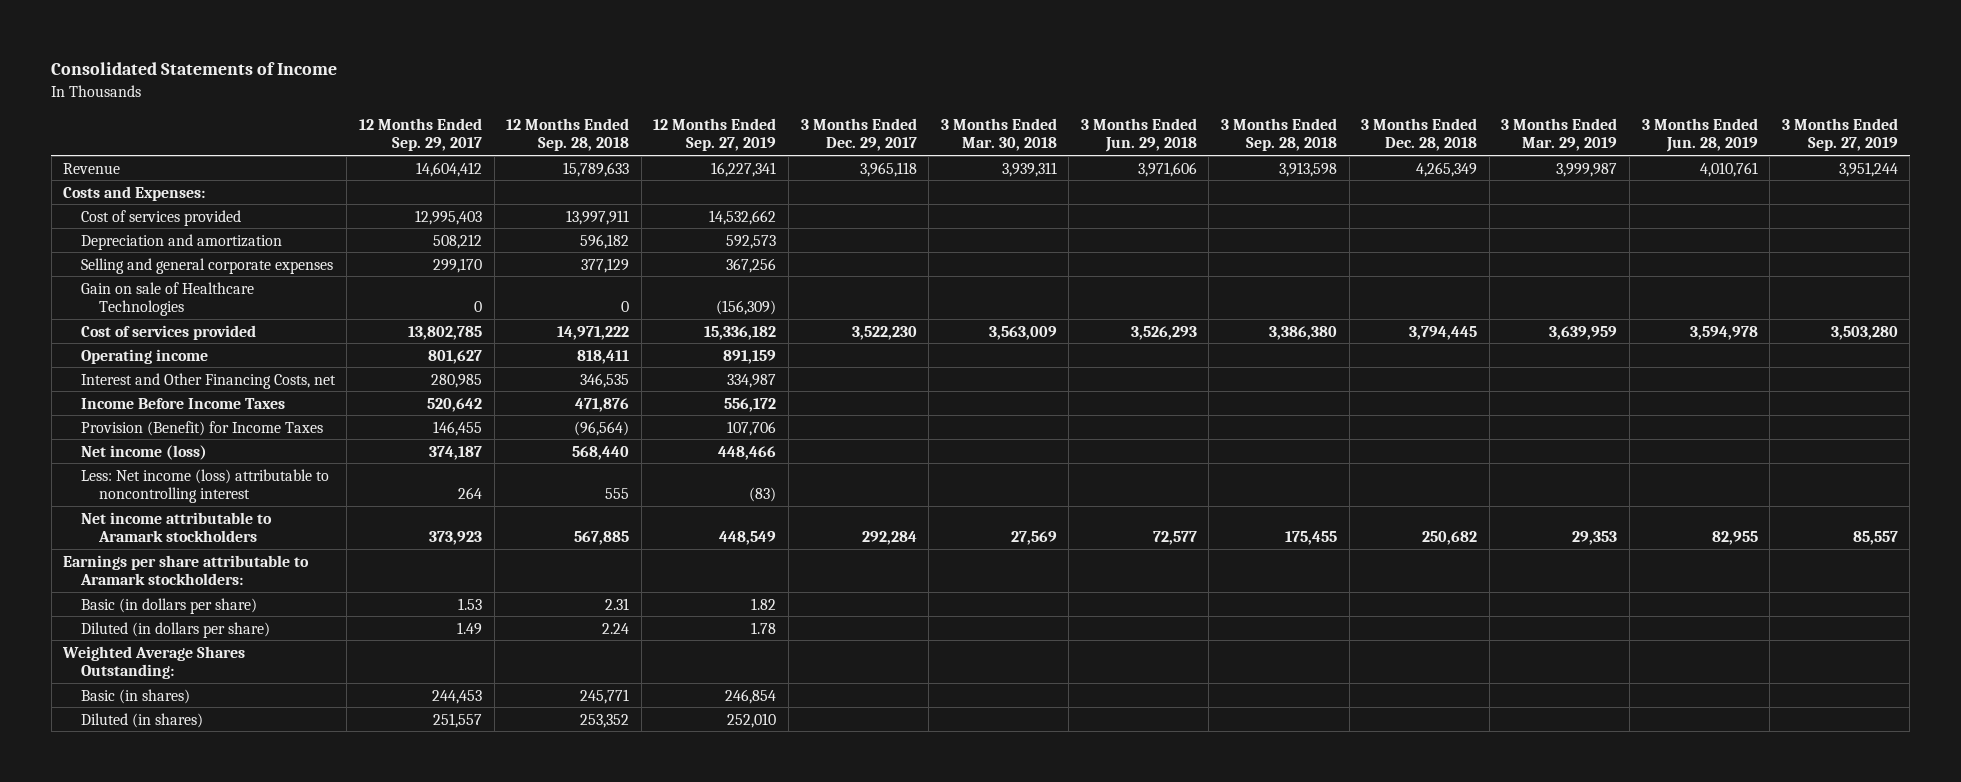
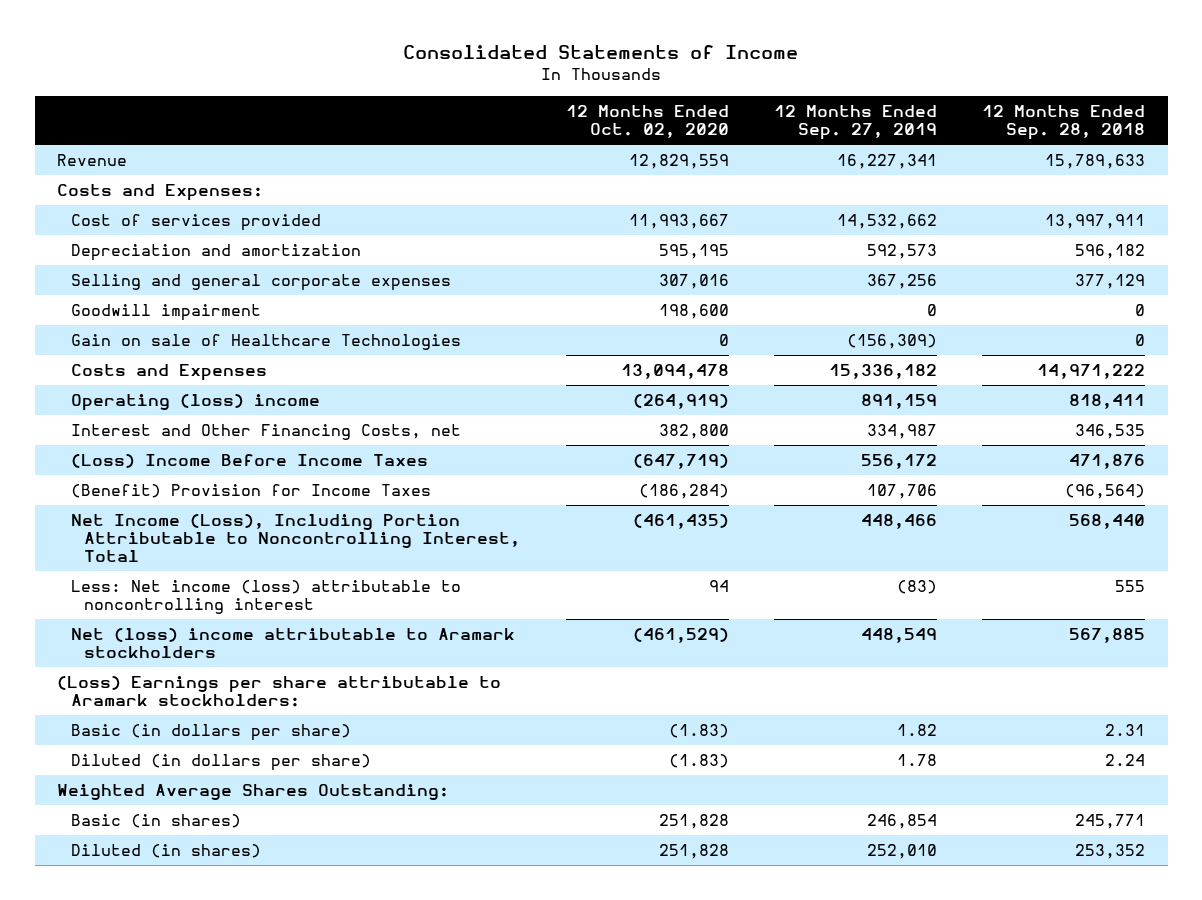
[359,117,483,152] 12 Months Ended Sep. 29, 2017 -> none
[800,117,917,152] 3 Months Ended Dec. 29, 2017 -> none
[940,117,1057,152] 3 Months Ended Mar. 30, 2018 -> none
[1080,117,1197,153] 3 Months Ended Jun. 29, 2018 -> none
[1221,117,1338,152] 3 Months Ended Sep. 28, 2018 -> none
[1361,117,1478,152] 3 Months Ended Dec. 28, 2018 -> none
[1501,117,1618,152] 3 Months Ended Mar. 29, 2019 -> none
[1641,117,1758,153] 3 Months Ended Jun. 28, 2019 -> none
[1781,117,1898,152] 3 Months Ended Sep. 27, 2019 -> none
none -> [565,105,729,139] 12 Months Ended Oct. 02, 2020
none -> [70,303,261,321] Goodwill impairment
[80,324,256,340] Cost of services provided -> [70,363,267,381] Costs and Expenses
[80,348,208,364] Operating income -> [70,393,320,411] Operating (loss) income
[80,397,285,409] Income Before Income Taxes -> [70,453,428,468] (Loss) Income Before Income Taxes
[80,420,323,436] Provision (Benefit) for Income Taxes -> [70,483,431,498] (Benefit) Provision for Income Taxes
[80,444,207,460] Net income (loss) -> [70,513,521,563] Net Income (Loss), Including Portion Attributable to Noncontrolling Interest, Total
[80,511,272,543] Net income attributable to Aramark stockholders -> [70,627,515,659] Net (loss) income attributable to Aramark stockholders
[63,554,310,586] Earnings per share attributable to Aramark stockholders: -> [57,675,502,708] (Loss) Earnings per share attributable to Aramark stockholders:

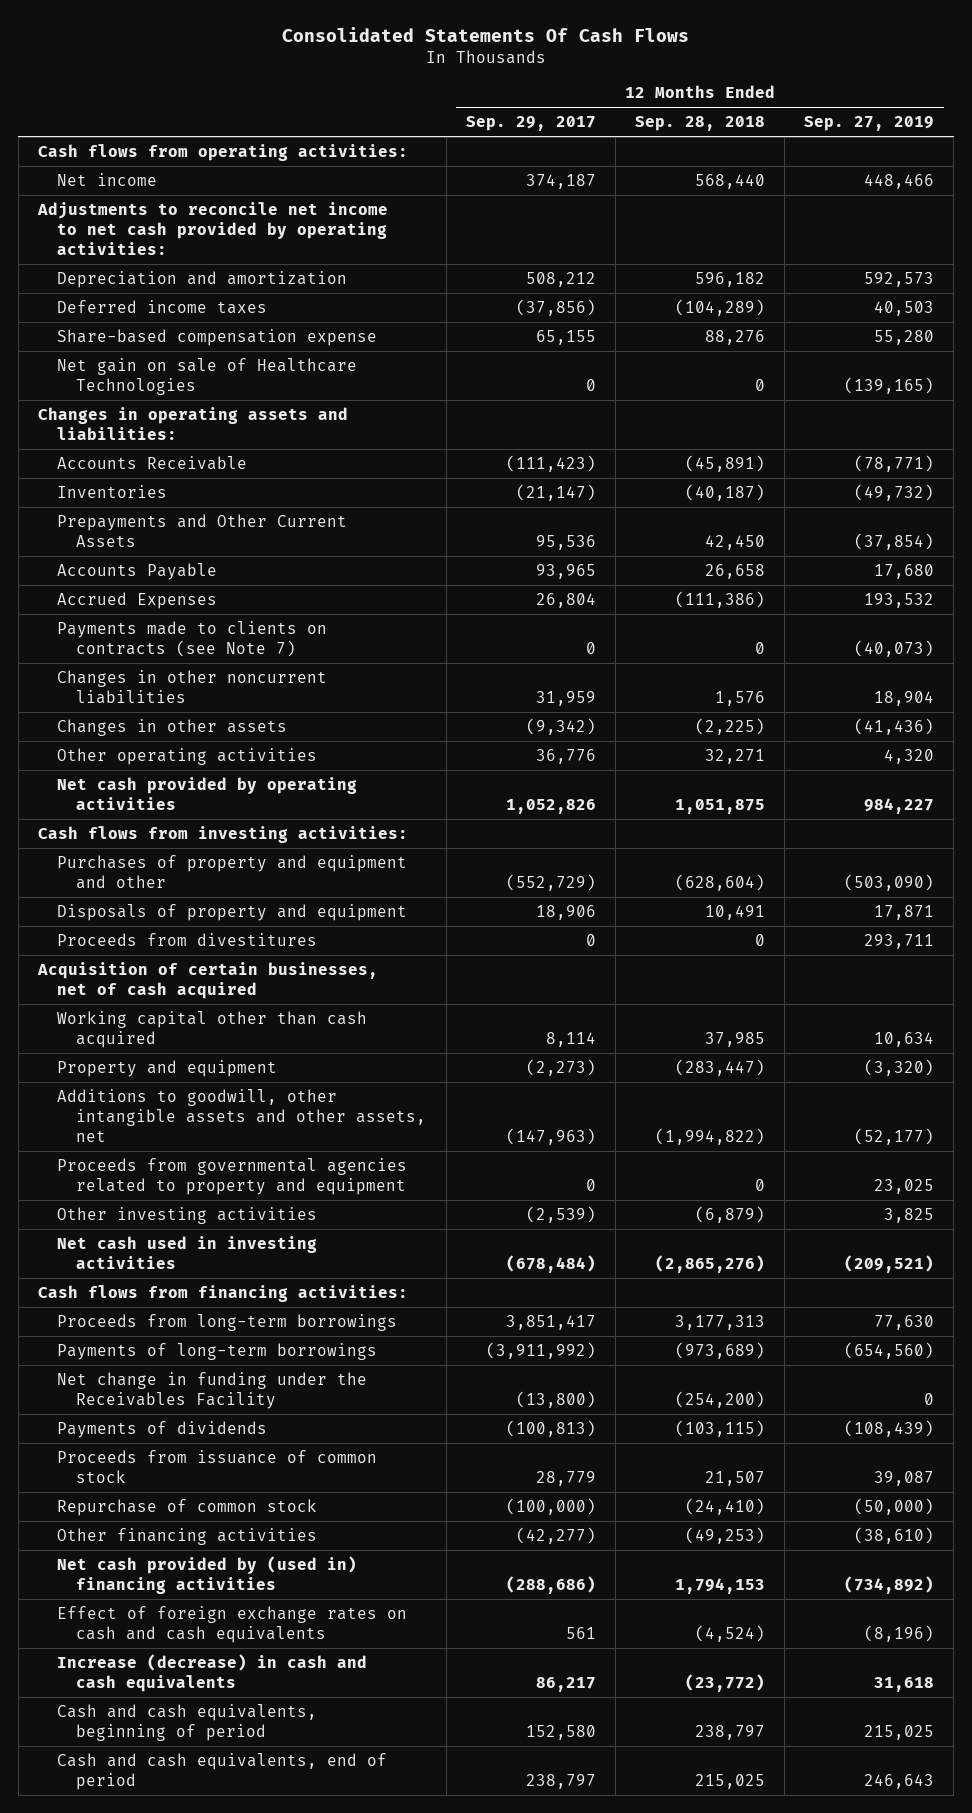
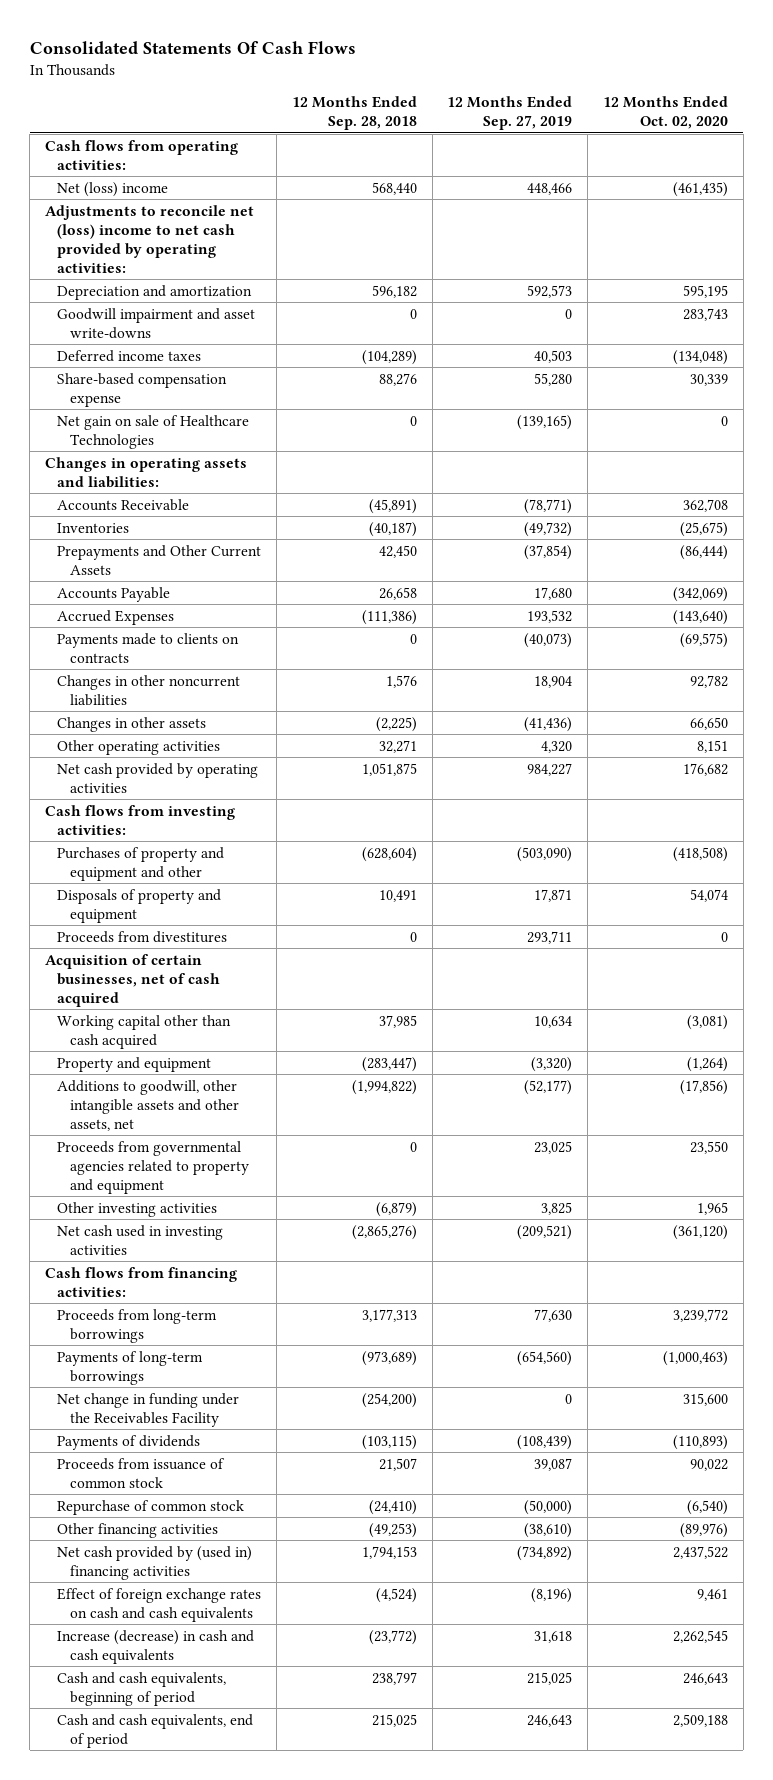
[465,116,596,132] Sep. 29, 2017 -> none
none -> [602,96,728,130] 12 Months Ended Oct. 02, 2020
[57,172,158,186] Net income -> [57,181,169,197] Net (loss) income
[36,201,388,255] Adjustments to reconcile net income to net cash provided by operating activities: -> [45,204,255,273] Adjustments to reconcile net (loss) income to net cash provided by operating activities:
none -> [57,307,256,339] Goodwill impairment and asset write-downs
[57,620,328,657] Payments made to clients on contracts (see Note 7) -> [57,632,240,663] Payments made to clients on contracts

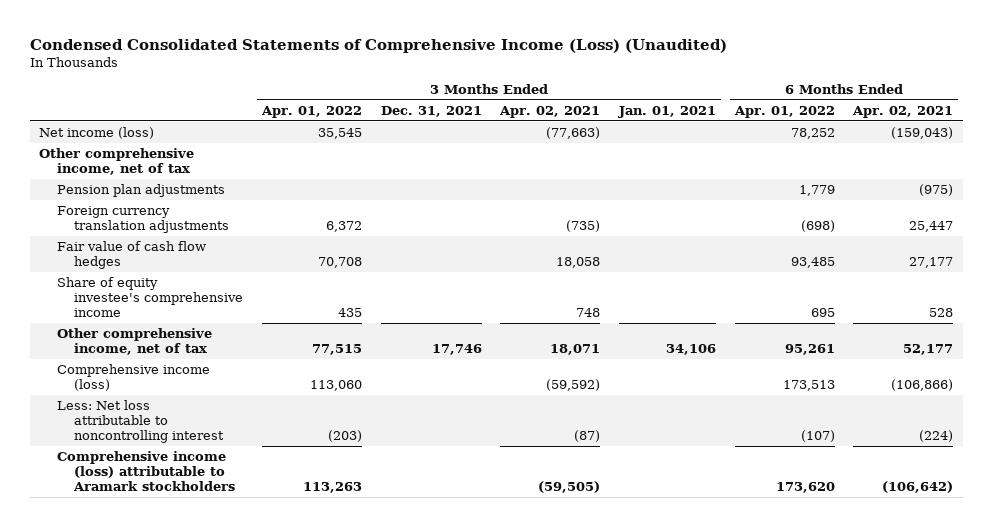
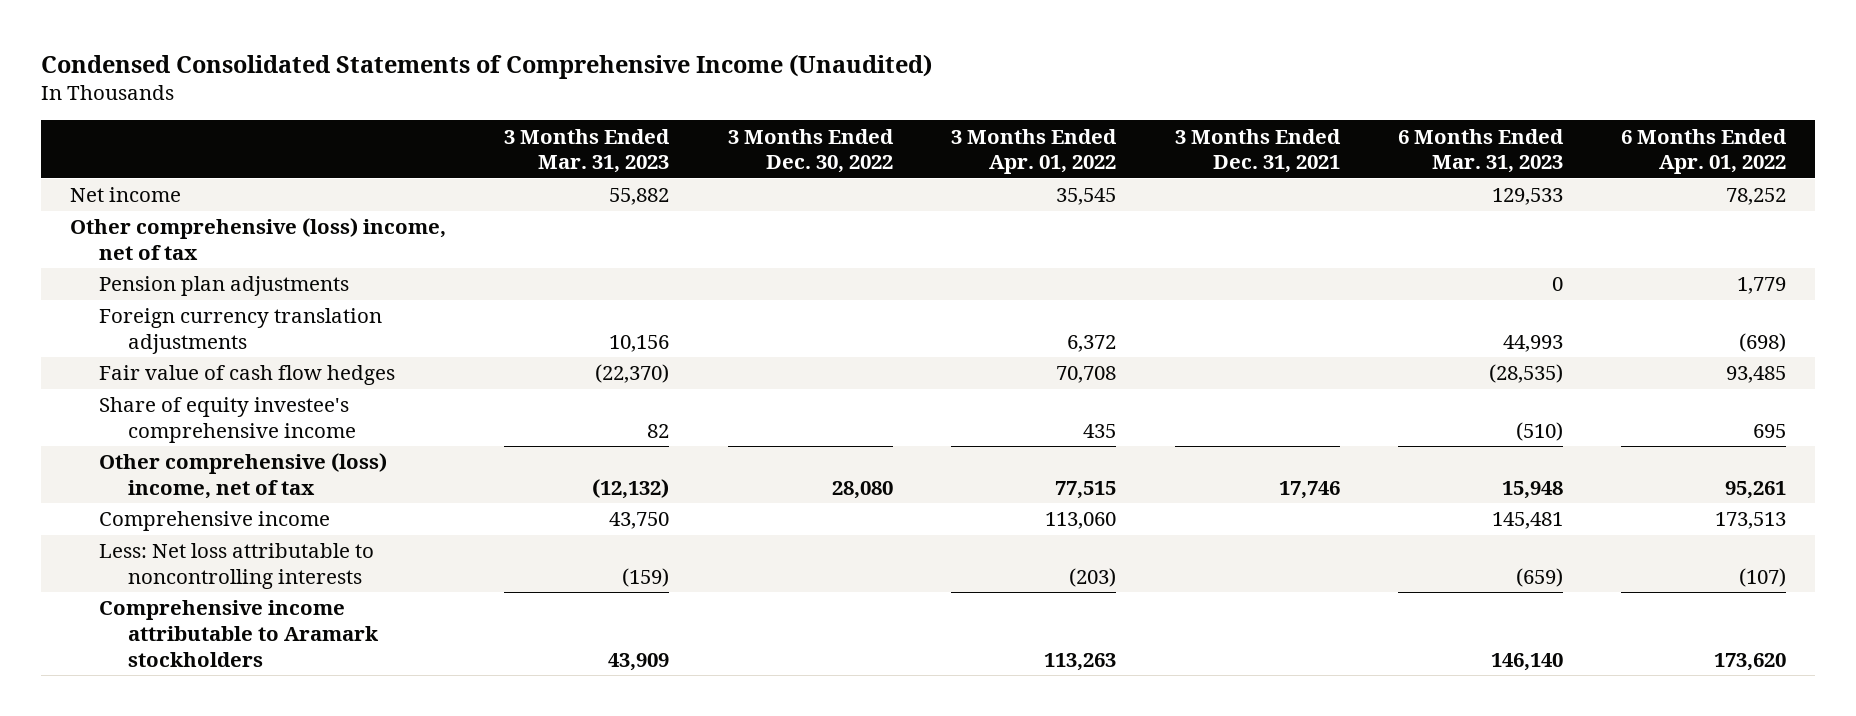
[30,38,728,53] Condensed Consolidated Statements of Comprehensive Income (Loss) (Unaudited) -> [40,53,932,79] Condensed Consolidated Statements of Comprehensive Income (Unaudited)
[499,105,601,118] Apr. 02, 2021 -> none
[617,105,716,118] Jan. 01, 2021 -> none
[852,105,954,118] Apr. 02, 2021 -> none
none -> [504,128,671,174] 3 Months Ended Mar. 31, 2023
none -> [727,128,894,174] 3 Months Ended Dec. 30, 2022
none -> [1397,128,1564,174] 6 Months Ended Mar. 31, 2023
[39,126,155,139] Net income (loss) -> [70,187,182,203] Net income
[39,147,195,176] Other comprehensive income, net of tax -> [70,218,447,260] Other comprehensive (loss) income, net of tax
[56,327,212,356] Other comprehensive income, net of tax -> [99,453,388,499] Other comprehensive (loss) income, net of tax
[56,363,210,392] Comprehensive income (loss) -> [99,511,331,532] Comprehensive income
[56,399,225,444] Less: Net loss attributable to noncontrolling interest -> [99,543,375,589] Less: Net loss attributable to noncontrolling interests
[56,450,236,492] Comprehensive income (loss) attributable to Aramark stockholders -> [99,600,379,667] Comprehensive income attributable to Aramark stockholders

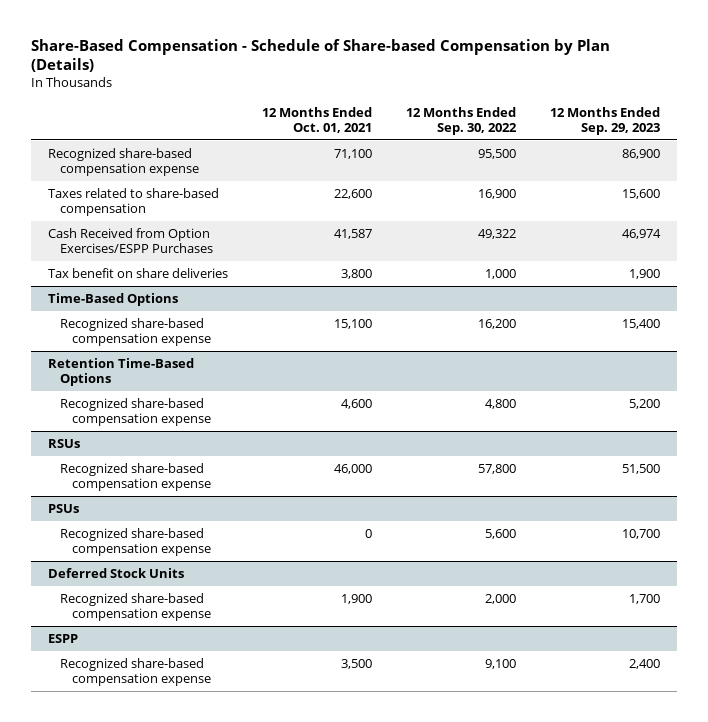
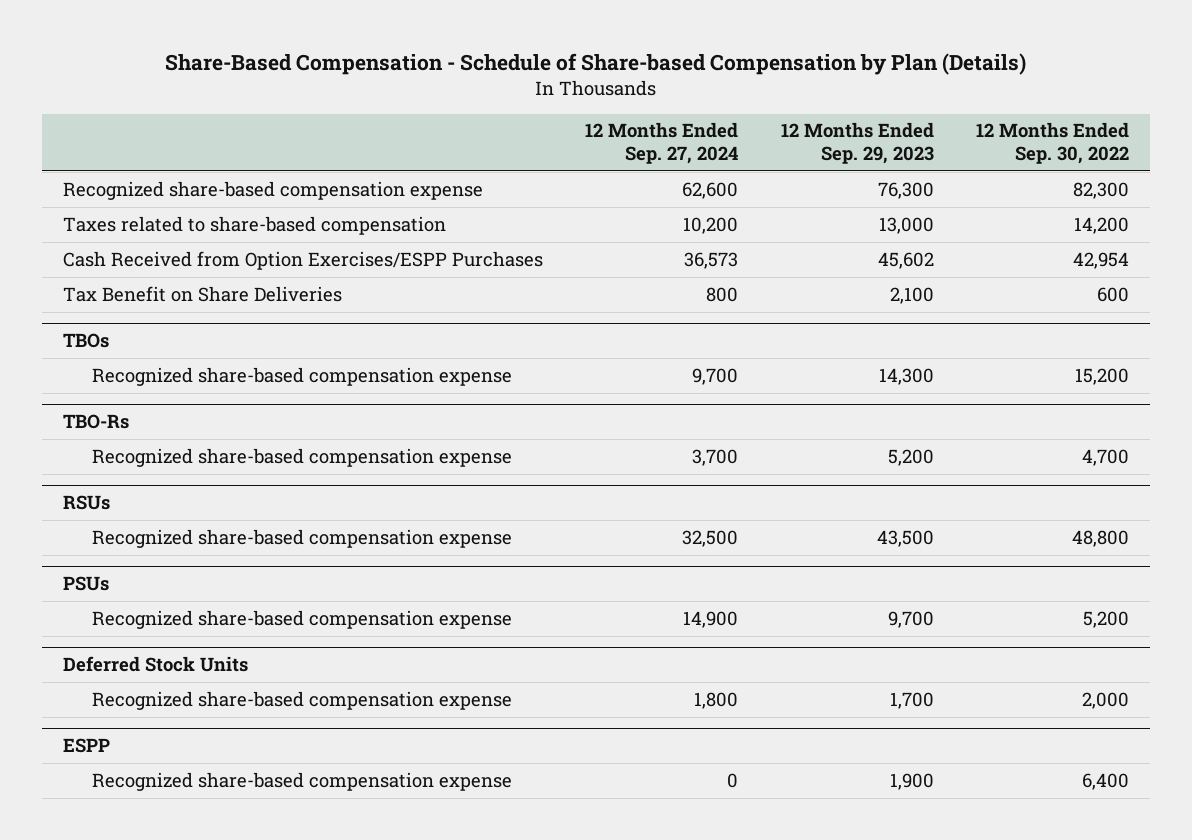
[261,106,372,133] 12 Months Ended Oct. 01, 2021 -> none
none -> [585,122,739,164] 12 Months Ended Sep. 27, 2024
[477,148,516,159] 95,500 -> [1073,181,1130,199] 82,300
[621,148,660,159] 86,900 -> [877,181,934,199] 76,300
[477,188,516,199] 16,900 -> [1074,216,1130,234] 14,200
[621,188,660,199] 15,600 -> [878,216,934,234] 13,000
[477,228,516,239] 49,322 -> [1073,251,1130,269] 42,954
[621,228,661,239] 46,974 -> [877,251,934,269] 45,602
[48,267,229,278] Tax benefit on share deliveries -> [62,285,342,302] Tax Benefit on Share Deliveries
[484,268,516,279] 1,000 -> [1097,286,1130,302] 600
[628,268,660,279] 1,900 -> [889,286,934,304] 2,100
[48,292,179,306] Time-Based Options -> [62,333,109,349] TBOs
[477,318,516,329] 16,200 -> [1075,367,1130,385] 15,200
[621,318,660,329] 15,400 -> [878,367,934,385] 14,300
[48,357,195,386] Retention Time-Based Options -> [62,414,129,430] TBO-Rs
[484,398,516,409] 4,800 -> [1082,448,1130,466] 4,700
[477,463,516,474] 57,800 -> [1072,529,1130,547] 48,800
[621,463,660,474] 51,500 -> [876,529,934,547] 43,500
[484,528,516,539] 5,600 -> [1083,610,1130,628] 5,200
[621,528,660,539] 10,700 -> [887,610,934,628] 9,700
[484,658,516,669] 9,100 -> [1082,772,1130,790] 6,400
[628,658,660,669] 2,400 -> [889,772,934,790] 1,900

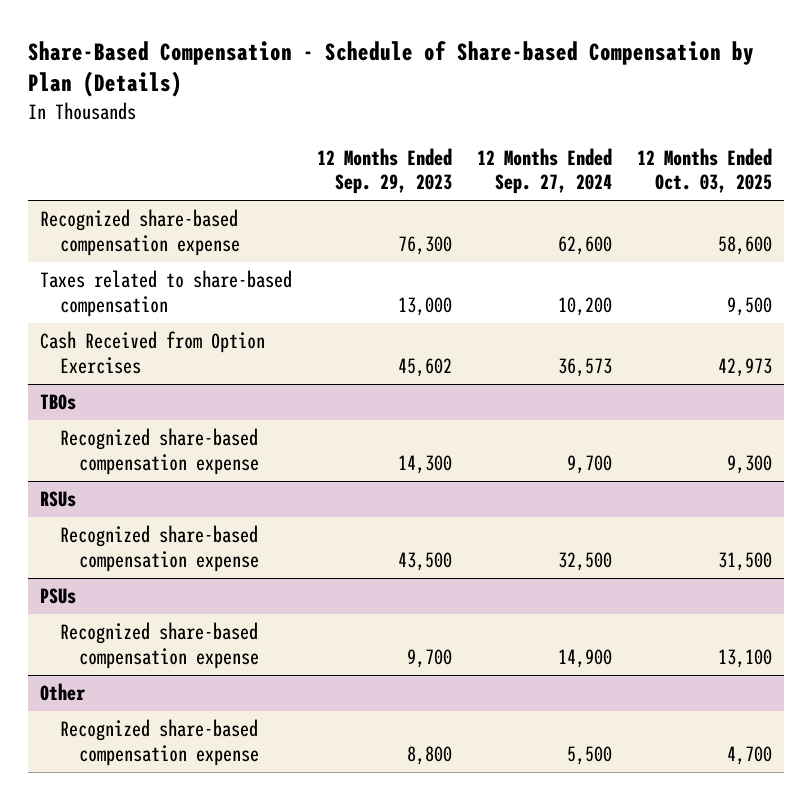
[976,122,1130,164] 12 Months Ended Sep. 30, 2022 -> none
none -> [636,147,772,194] 12 Months Ended Oct. 03, 2025
[62,285,342,302] Tax Benefit on Share Deliveries -> none
[62,250,543,270] Cash Received from Option Exercises/ESPP Purchases -> [40,331,266,374] Cash Received from Option Exercises
[62,414,129,430] TBO-Rs -> none
[91,447,512,467] Recognized share-based compensation expense -> none
[62,656,248,673] Deferred Stock Units -> none
[62,738,110,754] ESPP -> none
[91,771,512,791] Recognized share-based compensation expense -> none
none -> [40,683,87,702] Other
[694,691,739,709] 1,800 -> [566,745,612,765] 5,500
[889,691,934,709] 1,700 -> [407,745,453,765] 8,800

